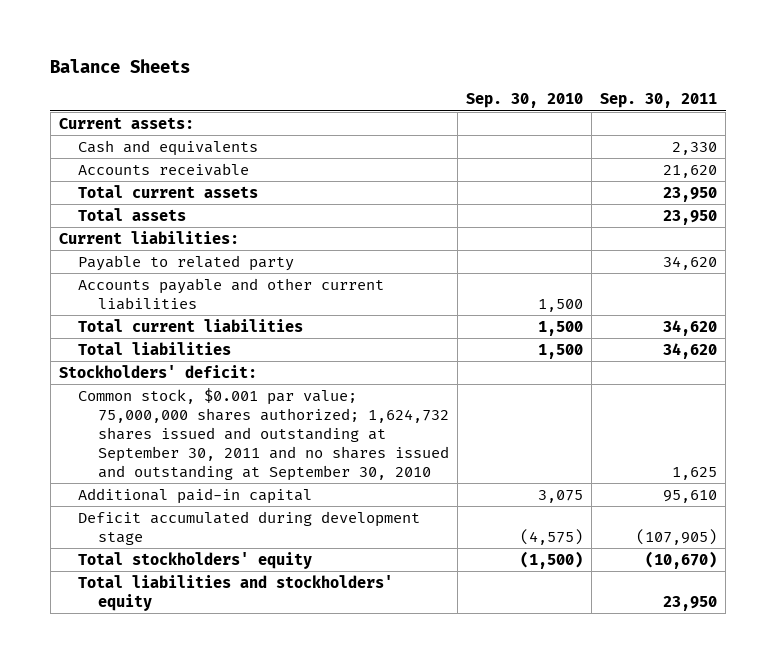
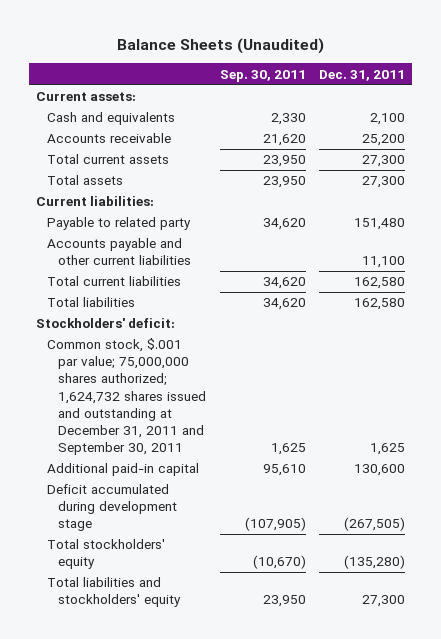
[50,59,191,74] Balance Sheets -> [116,37,324,54] Balance Sheets (Unaudited)
[466,93,584,109] Sep. 30, 2010 -> none
none -> [319,69,406,81] Dec. 31, 2011
[78,387,449,481] Common stock, $0.001 par value; 75,000,000 shares authorized; 1,624,732 shares issued and outstanding at September 30, 2011 and no shares issued and outstanding at September 30, 2010 -> [47,338,207,455] Common stock, $.001 par value; 75,000,000 shares authorized; 1,624,732 shares issued and outstanding at December 31, 2011 and September 30, 2011

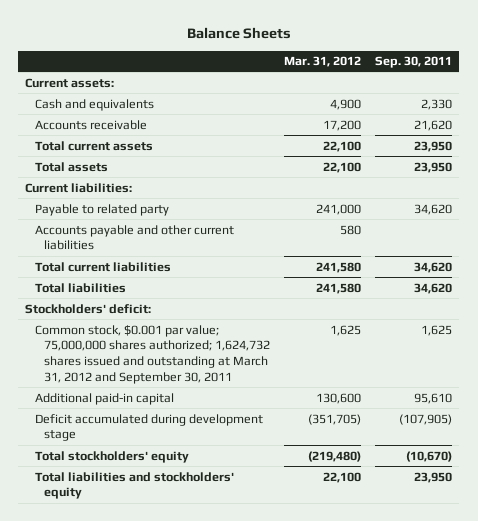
[116,37,324,54] Balance Sheets (Unaudited) -> [186,26,291,39] Balance Sheets
[319,69,406,81] Dec. 31, 2011 -> none
none -> [284,56,362,68] Mar. 31, 2012
[47,338,207,455] Common stock, $.001 par value; 75,000,000 shares authorized; 1,624,732 shares issued and outstanding at December 31, 2011 and September 30, 2011 -> [34,324,270,384] Common stock, $0.001 par value; 75,000,000 shares authorized; 1,624,732 shares issued and outstanding at March 31, 2012 and September 30, 2011

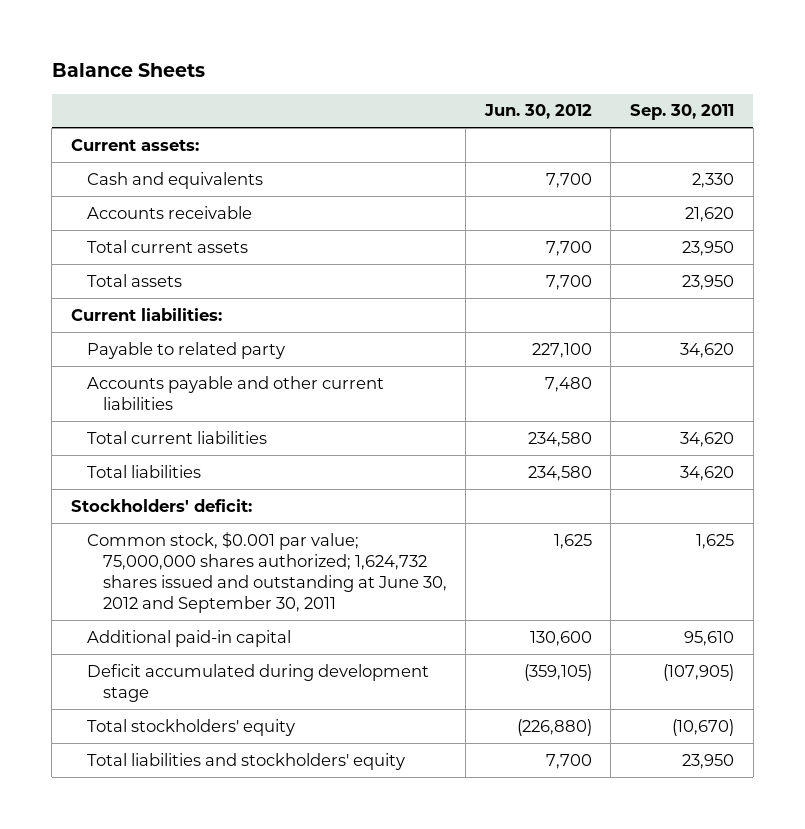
[284,56,362,68] Mar. 31, 2012 -> none
none -> [483,104,592,120] Jun. 30, 2012
[34,324,270,384] Common stock, $0.001 par value; 75,000,000 shares authorized; 1,624,732 shares issued and outstanding at March 31, 2012 and September 30, 2011 -> [86,531,447,613] Common stock, $0.001 par value; 75,000,000 shares authorized; 1,624,732 shares issued and outstanding at June 30, 2012 and September 30, 2011

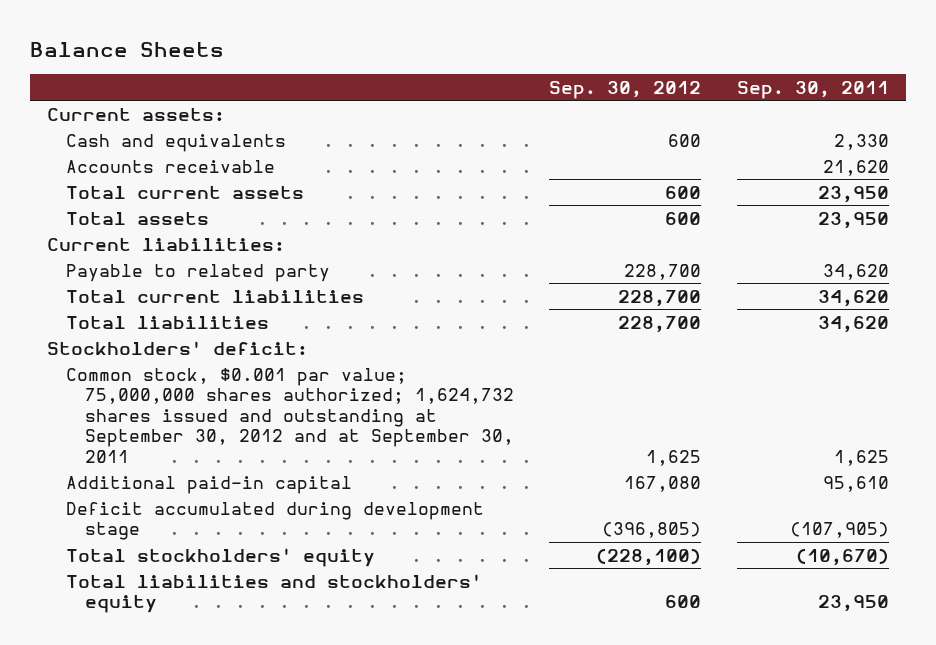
[483,104,592,120] Jun. 30, 2012 -> none
none -> [549,80,702,99] Sep. 30, 2012
[86,375,384,410] Accounts payable and other current liabilities -> none
[86,531,447,613] Common stock, $0.001 par value; 75,000,000 shares authorized; 1,624,732 shares issued and outstanding at June 30, 2012 and September 30, 2011 -> [66,367,514,463] Common stock, $0.001 par value; 75,000,000 shares authorized; 1,624,732 shares issued and outstanding at September 30, 2012 and at September 30, 2011

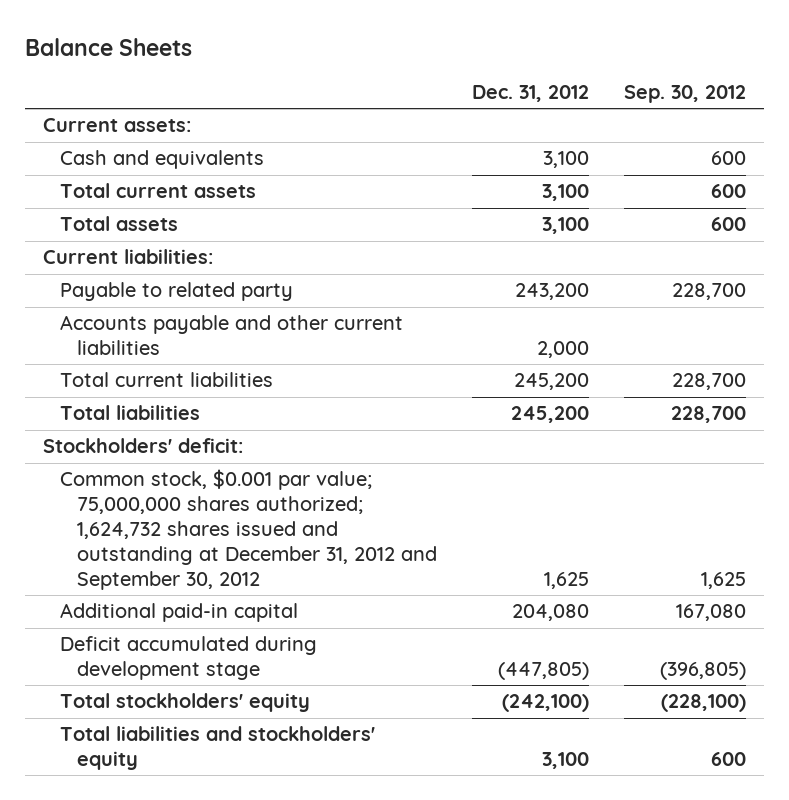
[736,80,889,99] Sep. 30, 2011 -> none
none -> [471,85,589,103] Dec. 31, 2012
[66,159,276,173] Accounts receivable -> none
none -> [59,315,403,356] Accounts payable and other current liabilities
[66,367,514,463] Common stock, $0.001 par value; 75,000,000 shares authorized; 1,624,732 shares issued and outstanding at September 30, 2012 and at September 30, 2011 -> [59,469,437,591] Common stock, $0.001 par value; 75,000,000 shares authorized; 1,624,732 shares issued and outstanding at December 31, 2012 and September 30, 2012

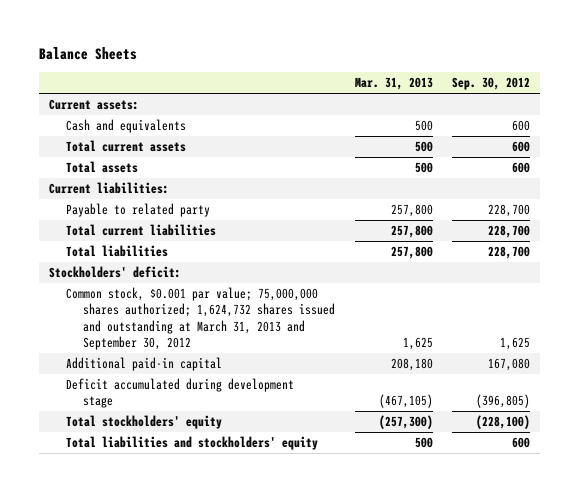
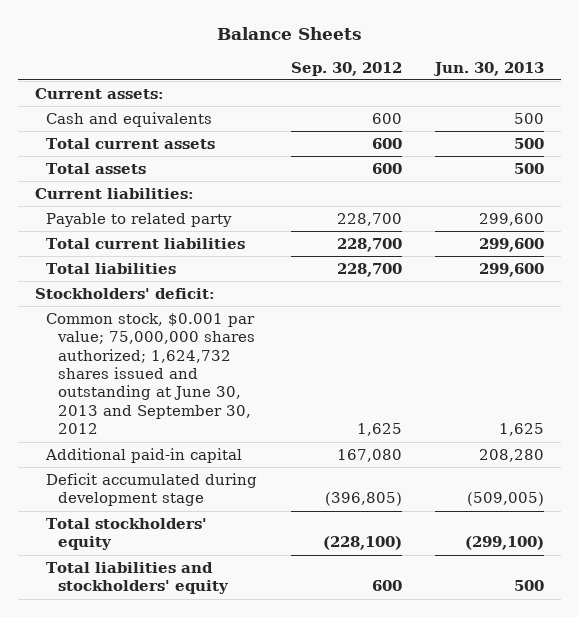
[354,77,433,91] Mar. 31, 2013 -> none
none -> [433,61,545,76] Jun. 30, 2013
[66,286,335,350] Common stock, $0.001 par value; 75,000,000 shares authorized; 1,624,732 shares issued and outstanding at March 31, 2013 and September 30, 2012 -> [46,312,256,435] Common stock, $0.001 par value; 75,000,000 shares authorized; 1,624,732 shares issued and outstanding at June 30, 2013 and September 30, 2012

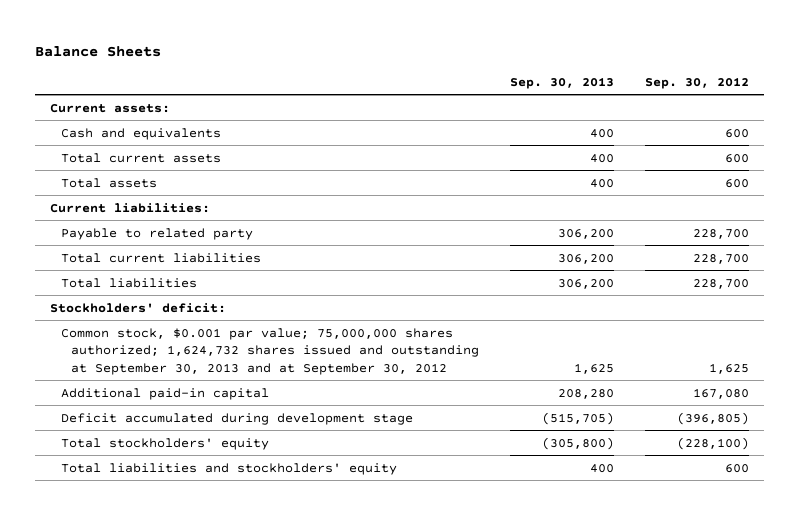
[433,61,545,76] Jun. 30, 2013 -> none
none -> [509,76,614,89] Sep. 30, 2013
[46,312,256,435] Common stock, $0.001 par value; 75,000,000 shares authorized; 1,624,732 shares issued and outstanding at June 30, 2013 and September 30, 2012 -> [60,327,480,375] Common stock, $0.001 par value; 75,000,000 shares authorized; 1,624,732 shares issued and outstanding at September 30, 2013 and at September 30, 2012

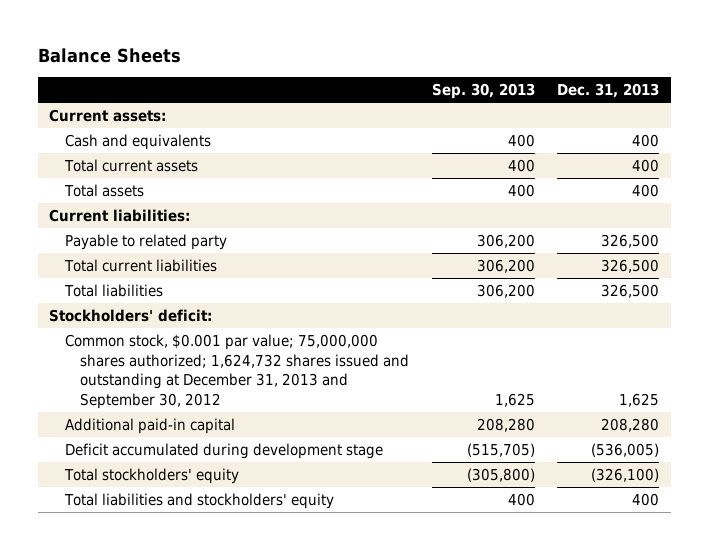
[644,76,749,89] Sep. 30, 2012 -> none
none -> [557,82,660,98] Dec. 31, 2013
[60,327,480,375] Common stock, $0.001 par value; 75,000,000 shares authorized; 1,624,732 shares issued and outstanding at September 30, 2013 and at September 30, 2012 -> [64,334,410,410] Common stock, $0.001 par value; 75,000,000 shares authorized; 1,624,732 shares issued and outstanding at December 31, 2013 and September 30, 2012

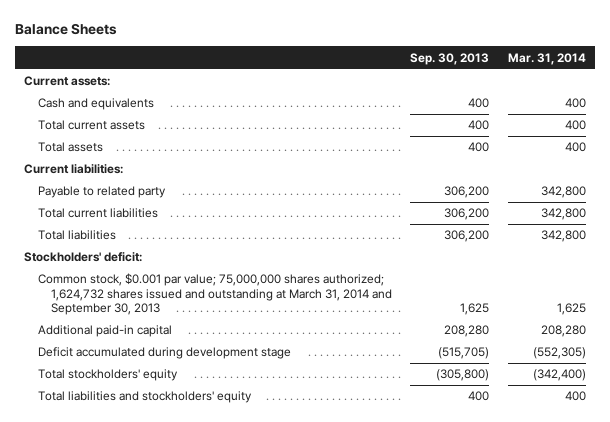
[557,82,660,98] Dec. 31, 2013 -> none
none -> [507,52,586,65] Mar. 31, 2014
[64,334,410,410] Common stock, $0.001 par value; 75,000,000 shares authorized; 1,624,732 shares issued and outstanding at December 31, 2013 and September 30, 2012 -> [37,273,393,316] Common stock, $0.001 par value; 75,000,000 shares authorized; 1,624,732 shares issued and outstanding at March 31, 2014 and September 30, 2013

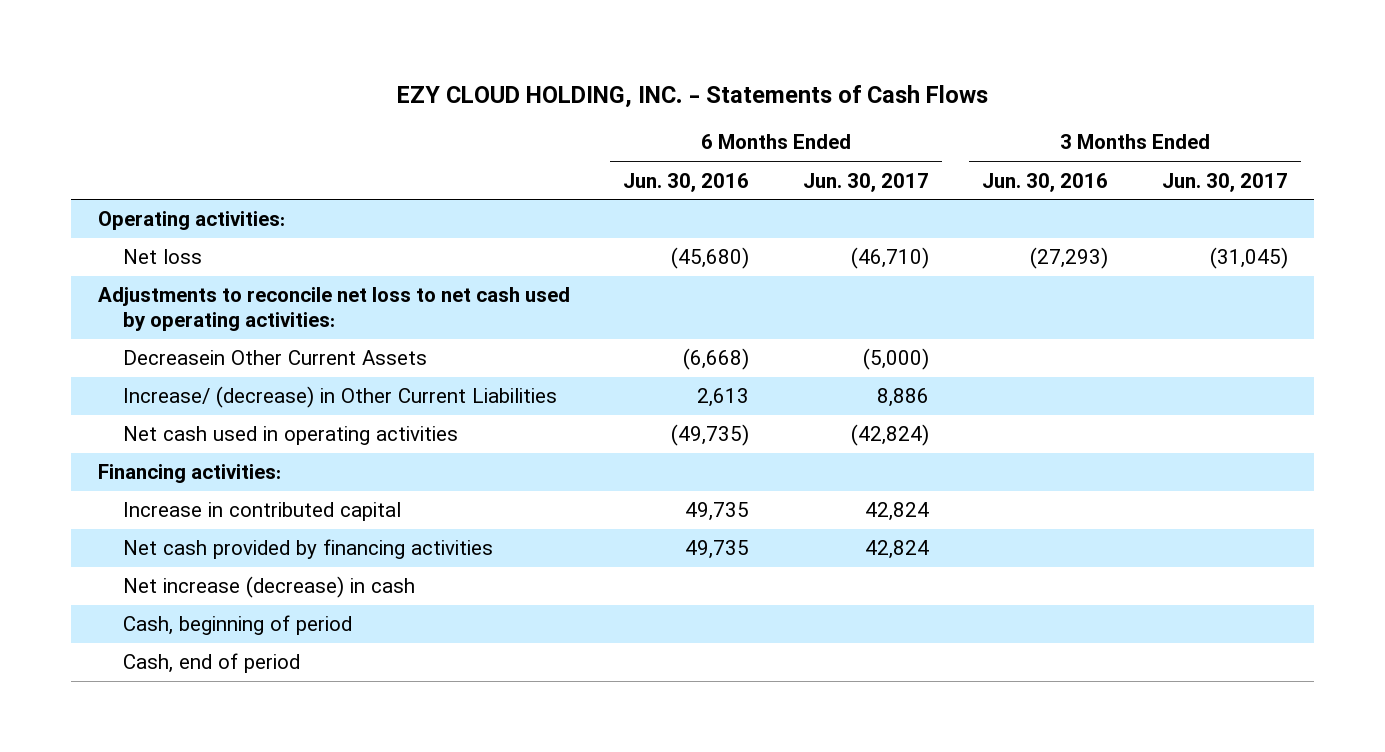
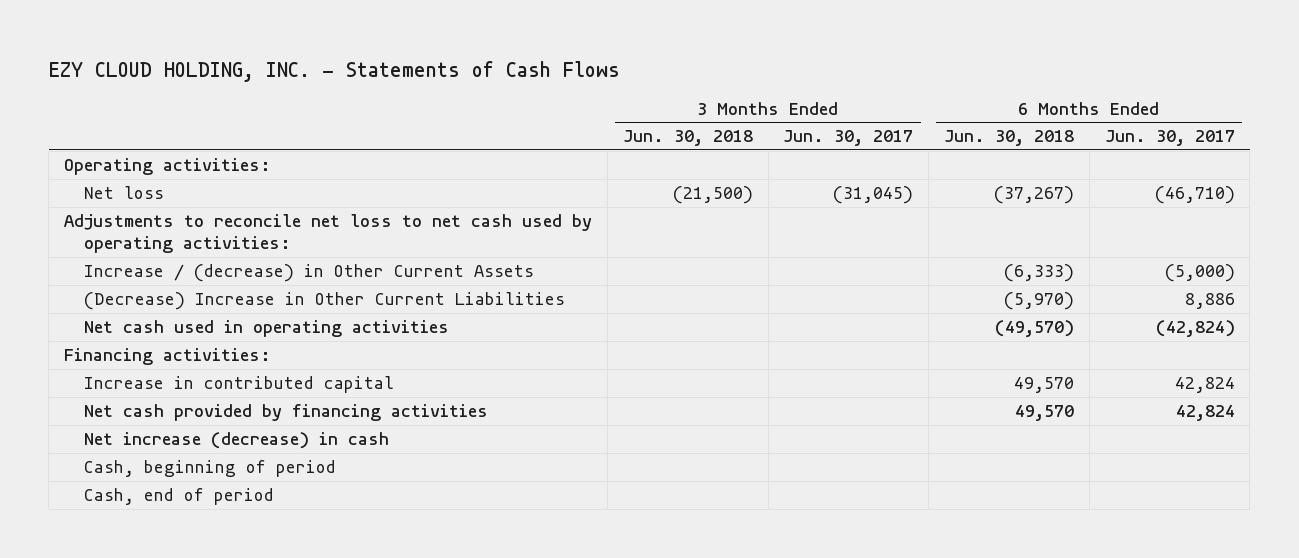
[623,172,750,192] Jun. 30, 2016 -> none
[982,172,1109,192] Jun. 30, 2016 -> none
none -> [622,130,753,147] Jun. 30, 2018
none -> [944,130,1075,147] Jun. 30, 2018
[123,350,428,366] Decreasein Other Current Assets -> [84,264,535,283] Increase / (decrease) in Other Current Assets
[123,386,558,409] Increase/ (decrease) in Other Current Liabilities -> [84,292,566,311] (Decrease) Increase in Other Current Liabilities

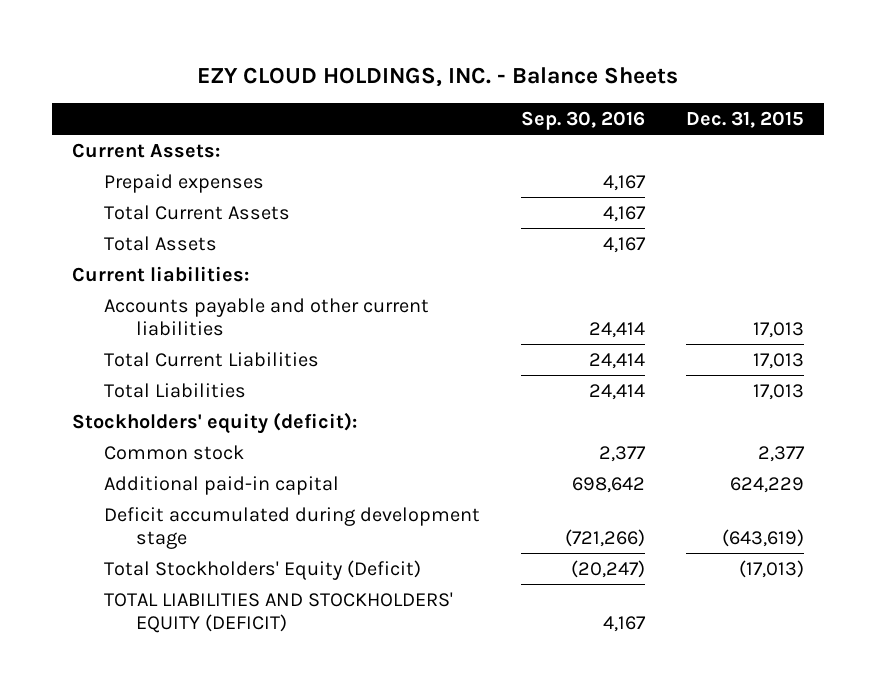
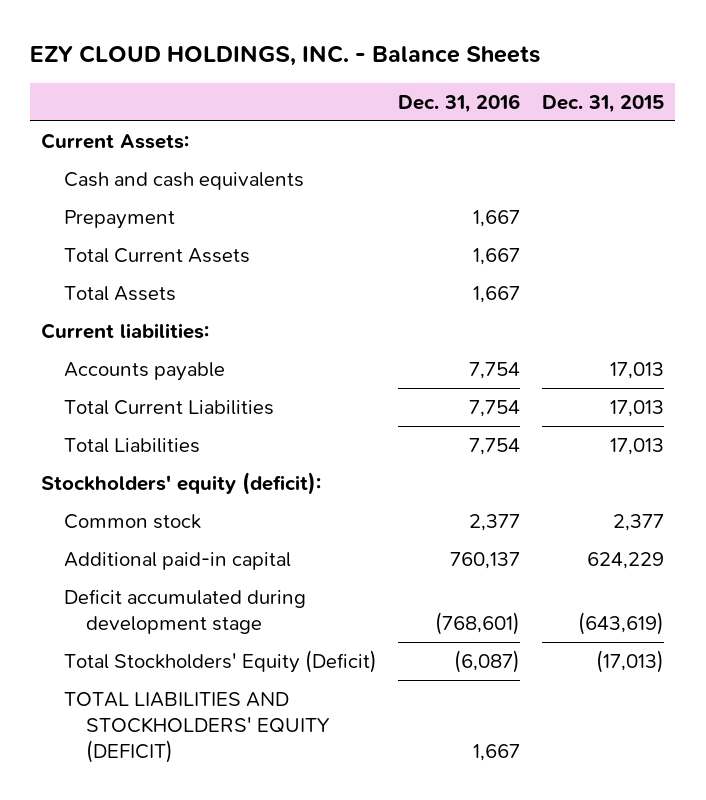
[520,110,645,130] Sep. 30, 2016 -> none
none -> [398,94,521,114] Dec. 31, 2016
[104,173,265,193] Prepaid expenses -> none
none -> [63,171,304,190] Cash and cash equivalents
none -> [63,209,175,229] Prepayment
[104,297,430,336] Accounts payable and other current liabilities -> [63,361,225,381] Accounts payable

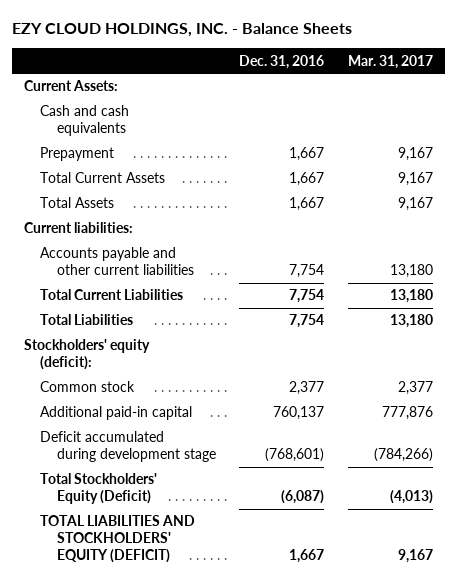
[542,95,665,114] Dec. 31, 2015 -> none
none -> [347,54,433,69] Mar. 31, 2017
[63,361,225,381] Accounts payable -> [40,247,194,276] Accounts payable and other current liabilities

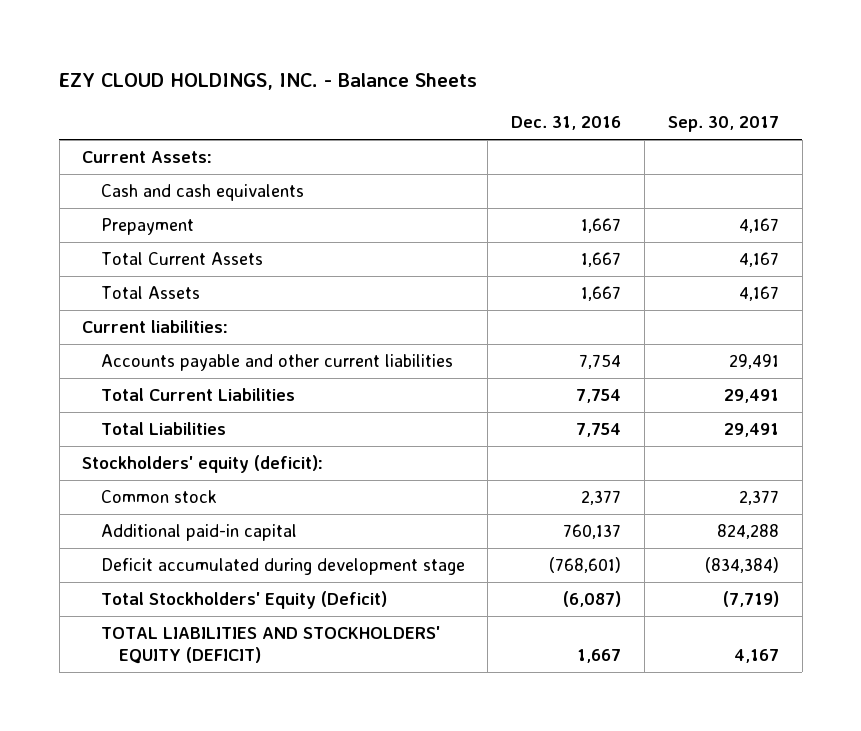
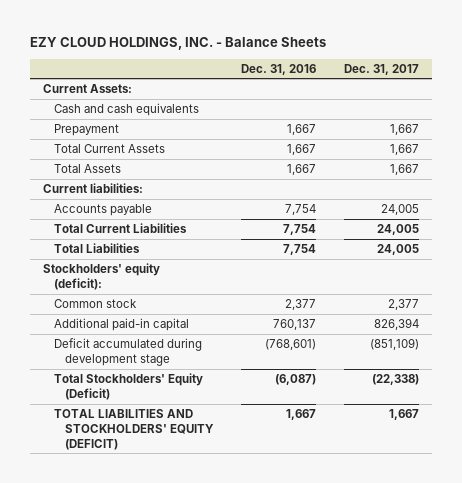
[667,116,779,133] Sep. 30, 2017 -> none
none -> [343,63,419,75] Dec. 31, 2017
[100,354,453,372] Accounts payable and other current liabilities -> [54,204,153,217] Accounts payable

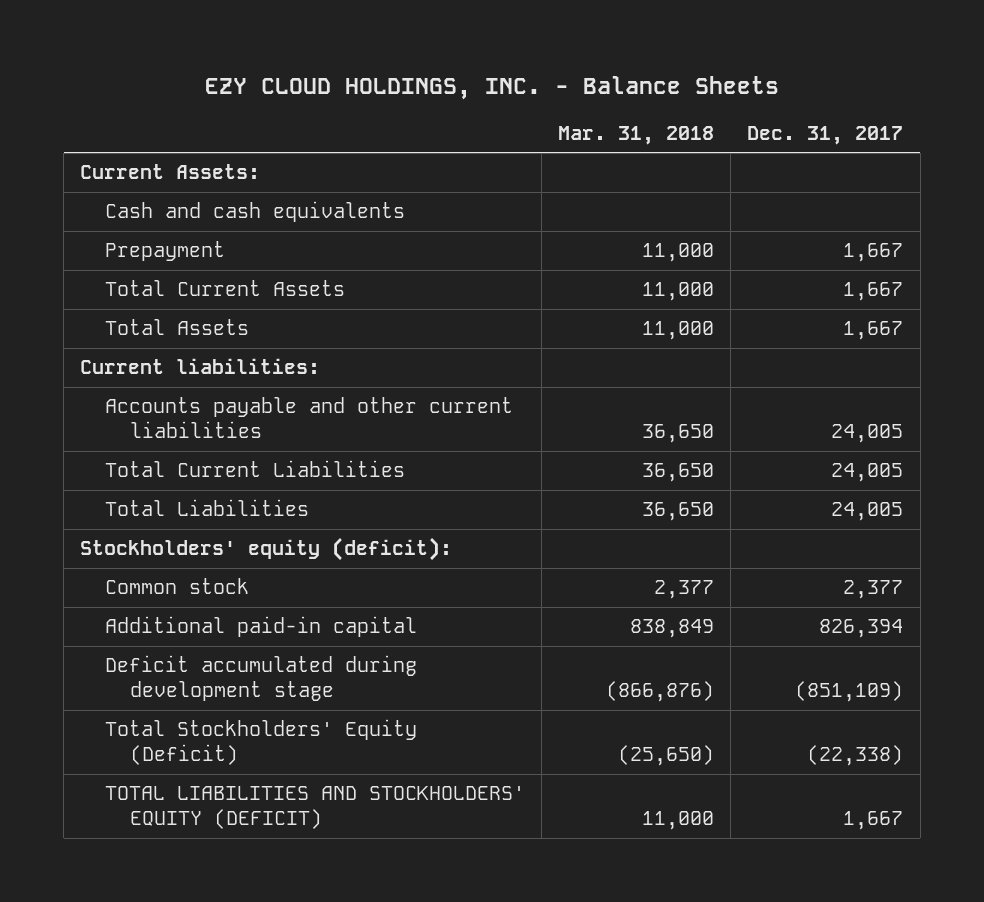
[240,63,316,75] Dec. 31, 2016 -> none
none -> [558,125,715,145] Mar. 31, 2018
[54,204,153,217] Accounts payable -> [104,397,513,439] Accounts payable and other current liabilities

